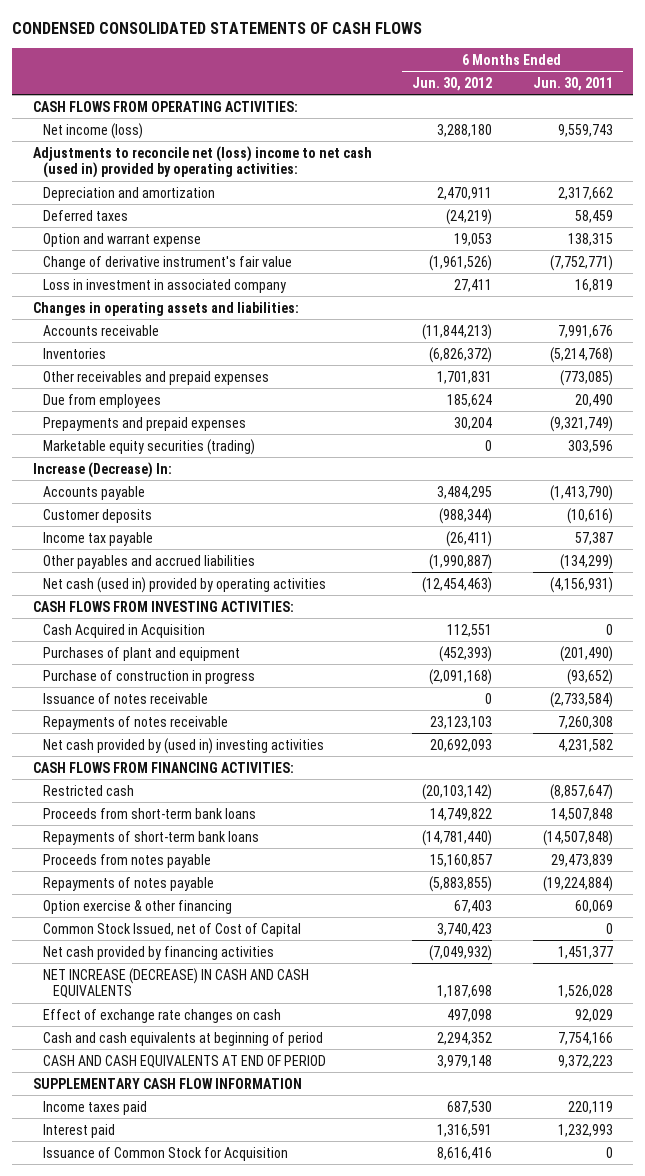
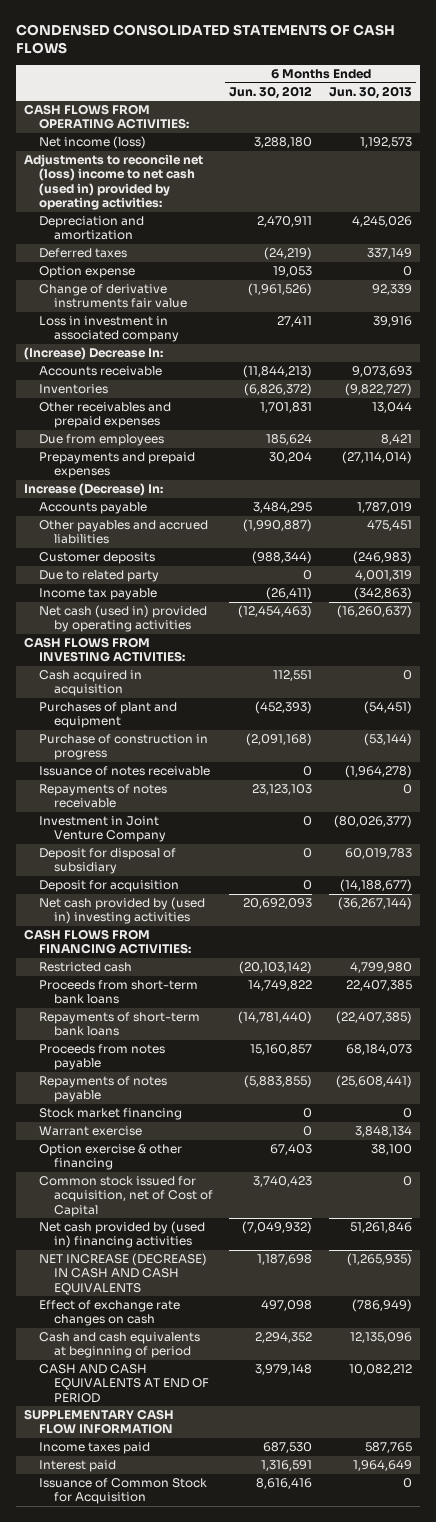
[532,76,613,91] Jun. 30, 2011 -> none
none -> [328,85,412,99] Jun. 30, 2013
[42,232,201,247] Option and warrant expense -> [39,266,136,279] Option expense
[42,255,292,270] Change of derivative instrument's fair value -> [39,284,187,309] Change of derivative instruments fair value
[32,301,299,316] Changes in operating assets and liabilities: -> none
none -> [24,347,164,361] (Increase) Decrease In:
[42,438,255,455] Marketable equity securities (trading) -> none
[42,554,255,569] Other payables and accrued liabilities -> [39,520,209,545] Other payables and accrued liabilities
none -> [39,570,160,583] Due to related party
[42,623,205,638] Cash Acquired in Acquisition -> [39,670,143,697] Cash acquired in acquisition
none -> [39,816,166,843] Investment in Joint Venture Company
none -> [39,848,177,875] Deposit for disposal of subsidiary
none -> [39,880,180,893] Deposit for acquisition
none -> [39,1108,183,1121] Stock market financing
none -> [39,1126,143,1137] Warrant exercise
[42,922,301,937] Common Stock Issued, net of Cost of Capital -> [39,1176,213,1217] Common stock issued for acquisition, net of Cost of Capital
[42,945,274,960] Net cash provided by financing activities -> [39,1221,206,1249] Net cash provided by (used in) financing activities

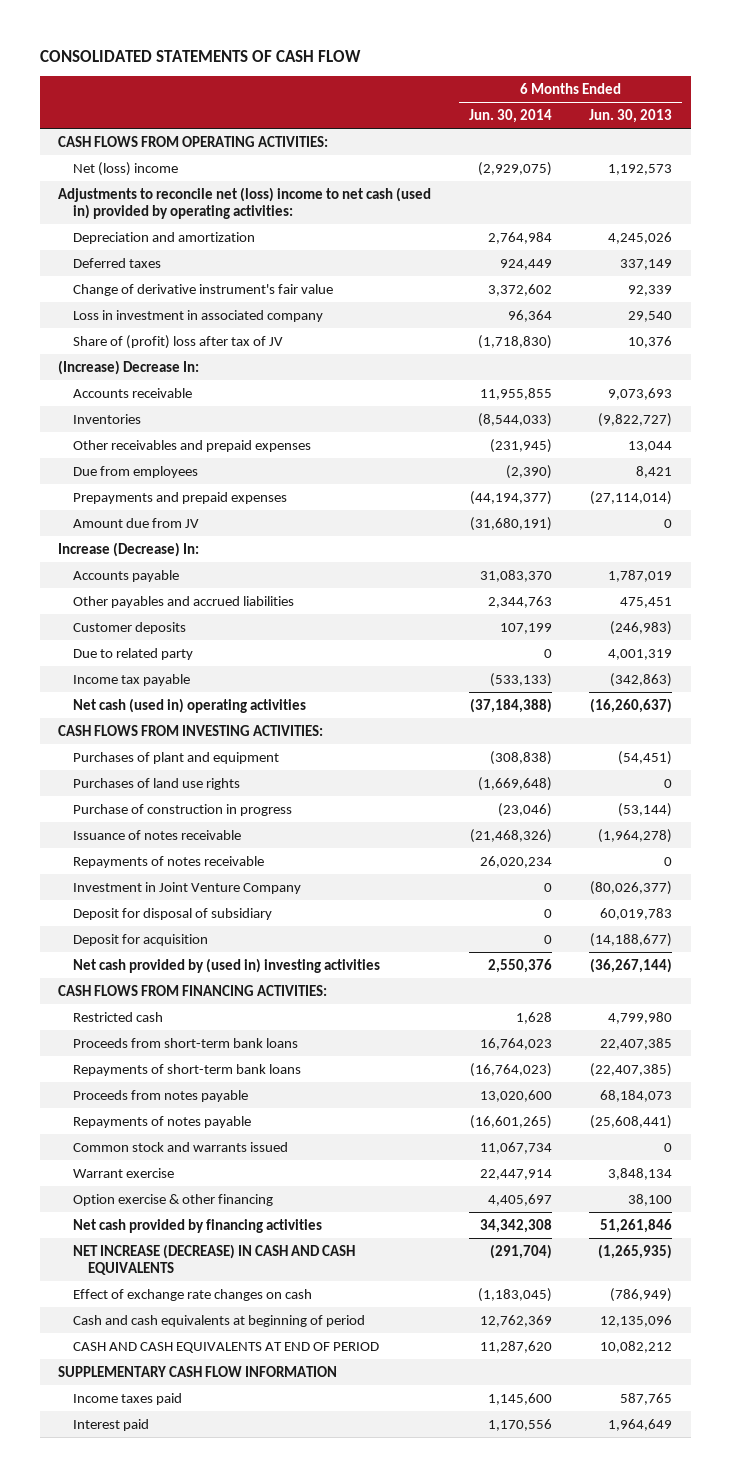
[16,23,396,55] CONDENSED CONSOLIDATED STATEMENTS OF CASH FLOWS -> [39,50,361,63] CONSOLIDATED STATEMENTS OF CASH FLOW
[229,85,313,99] Jun. 30, 2012 -> none
none -> [468,109,552,124] Jun. 30, 2014
[39,136,147,150] Net income (loss) -> [73,161,179,176] Net (loss) income
[39,266,136,279] Option expense -> none
[39,284,187,309] Change of derivative instruments fair value -> [73,283,334,296] Change of derivative instrument's fair value
[372,316,412,328] 39,916 -> [628,310,673,322] 29,540
none -> [73,334,284,349] Share of (profit) loss after tax of JV
none -> [73,517,200,528] Amount due from JV
[39,605,208,633] Net cash (used in) provided by operating activities -> [73,697,307,713] Net cash (used in) operating activities
[39,670,143,697] Cash acquired in acquisition -> none
none -> [73,777,241,790] Purchases of land use rights
[39,1108,183,1121] Stock market financing -> none
none -> [73,1141,289,1152] Common stock and warrants issued
[39,1176,213,1217] Common stock issued for acquisition, net of Cost of Capital -> none
[39,1221,206,1249] Net cash provided by (used in) financing activities -> [73,1218,323,1233] Net cash provided by financing activities
[39,1478,208,1505] Issuance of Common Stock for Acquisition -> none

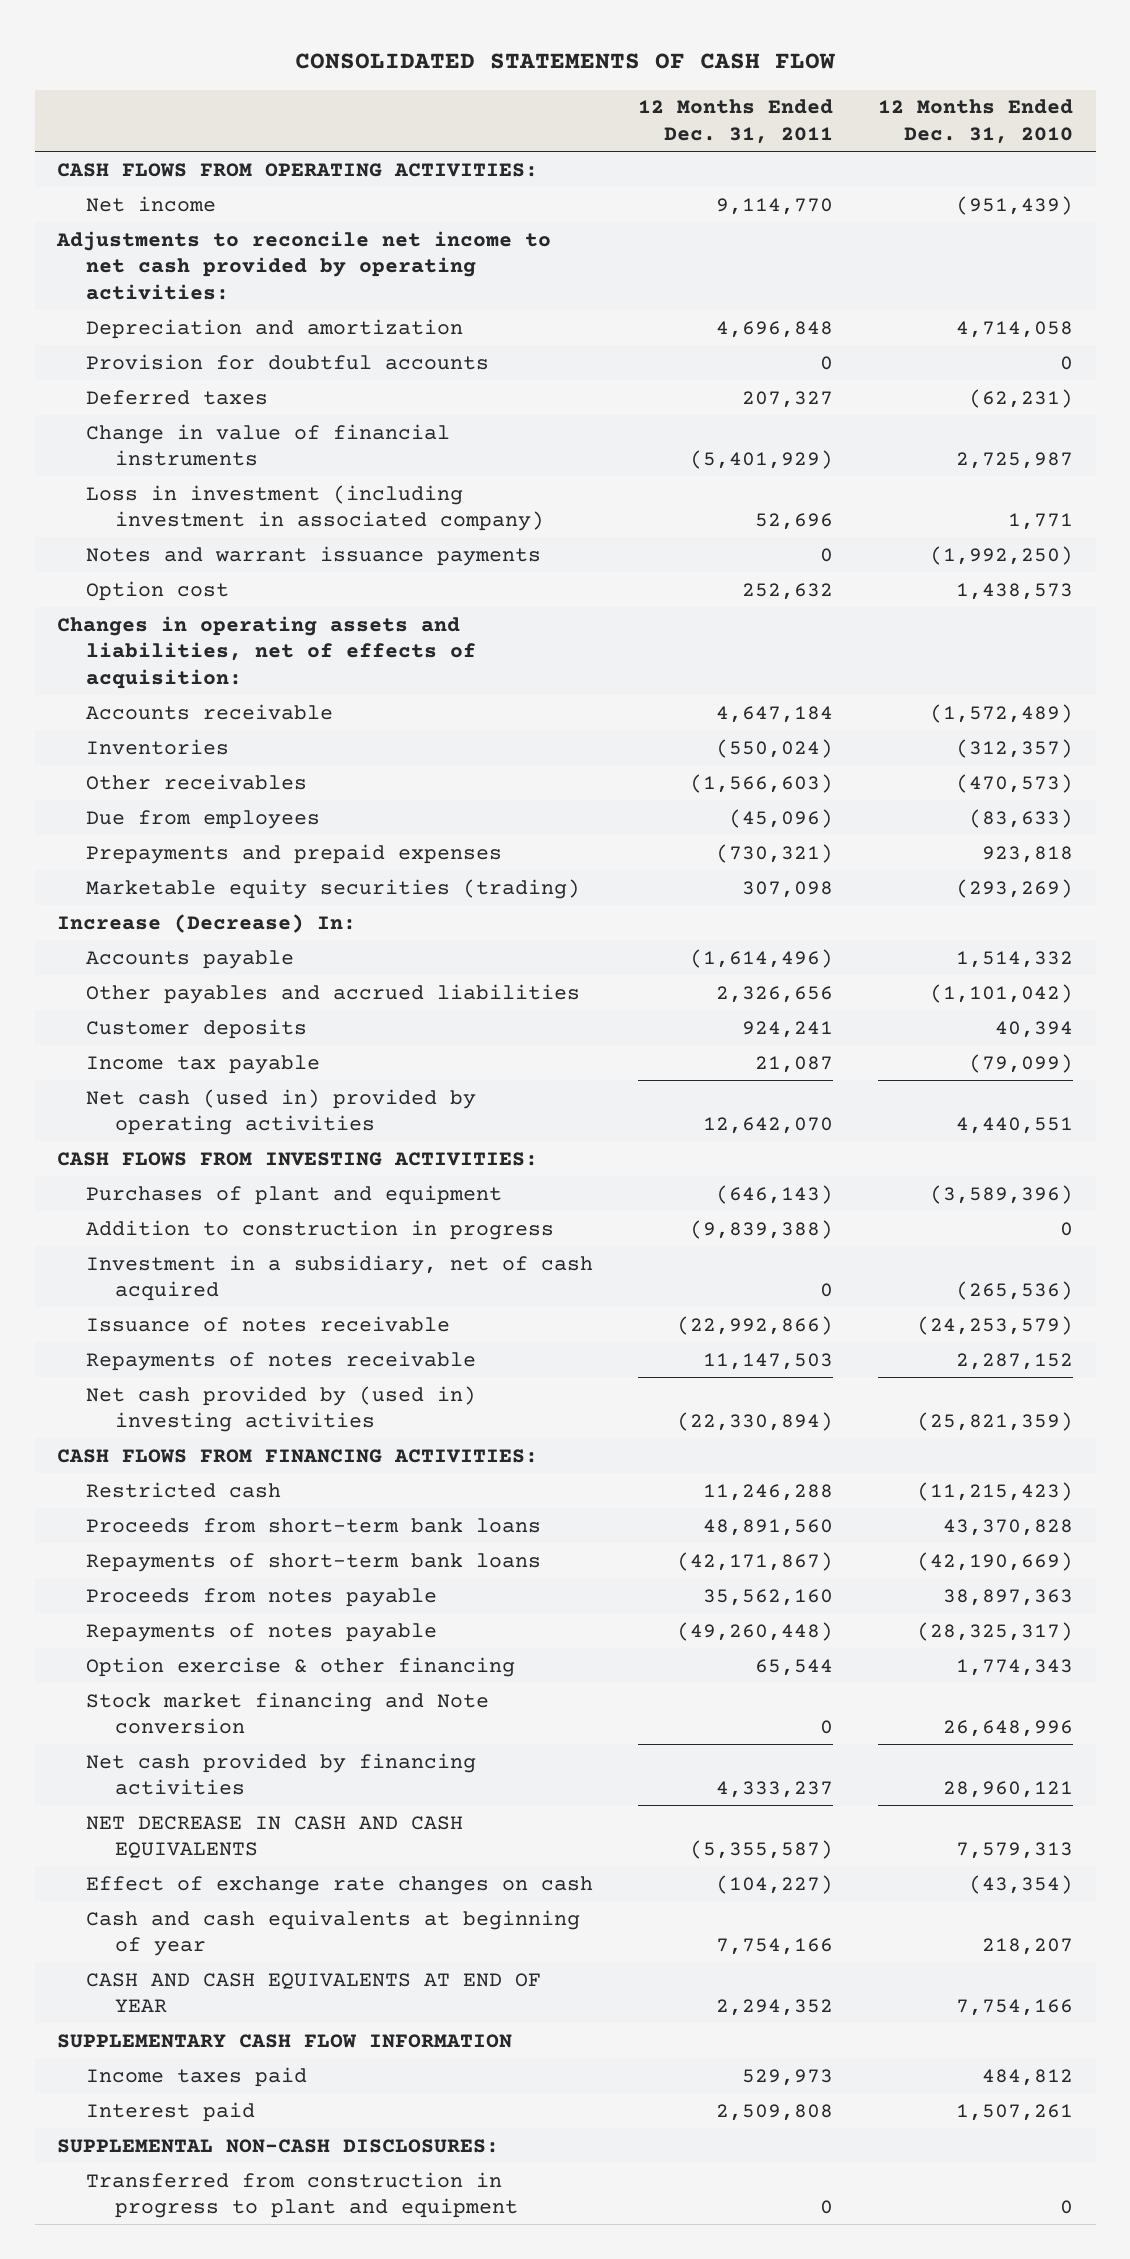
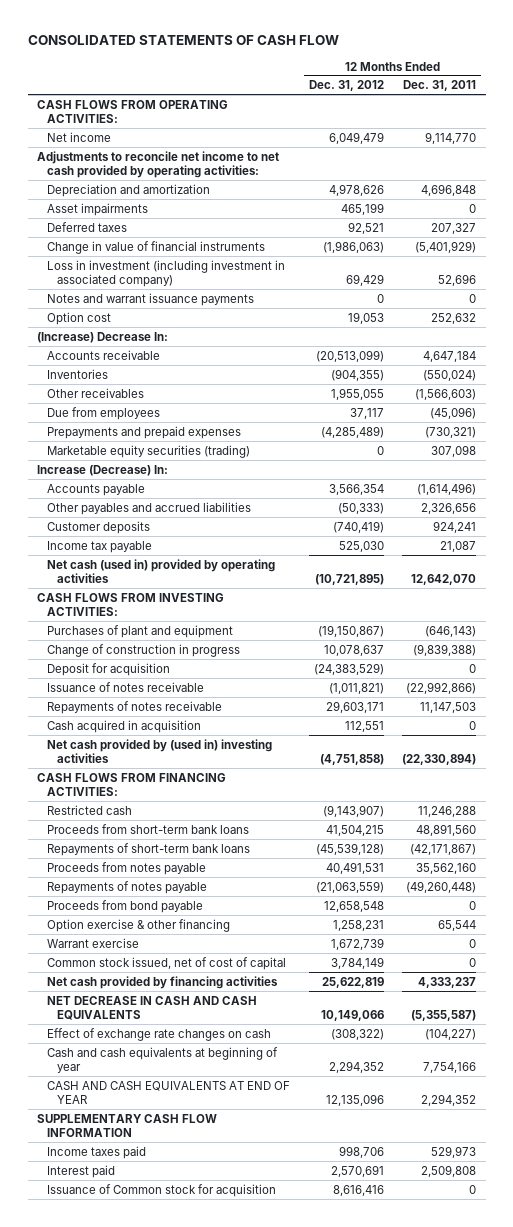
[878,99,1074,144] 12 Months Ended Dec. 31, 2010 -> none
none -> [308,80,384,92] Dec. 31, 2012
[86,353,490,370] Provision for doubtful accounts -> none
none -> [46,202,148,216] Asset impairments
[57,615,477,690] Changes in operating assets and liabilities, net of effects of acquisition: -> none
none -> [36,331,168,343] (Increase) Decrease In:
[86,1254,594,1302] Investment in a subsidiary, net of cash acquired -> none
[86,1219,555,1240] Addition to construction in progress -> [46,643,240,657] Change of construction in progress
none -> [46,662,170,676] Deposit for acquisition
none -> [46,719,201,733] Cash acquired in acquisition
none -> [46,899,203,913] Proceeds from bond payable
[86,1691,490,1735] Stock market financing and Note conversion -> none
none -> [46,937,139,948] Warrant exercise
none -> [46,956,286,970] Common stock issued, net of cost of capital
[57,2138,500,2153] SUPPLEMENTAL NON-CASH DISCLOSURES: -> none
[86,2171,519,2219] Transferred from construction in progress to plant and equipment -> none
none -> [46,1183,276,1197] Issuance of Common stock for acquisition

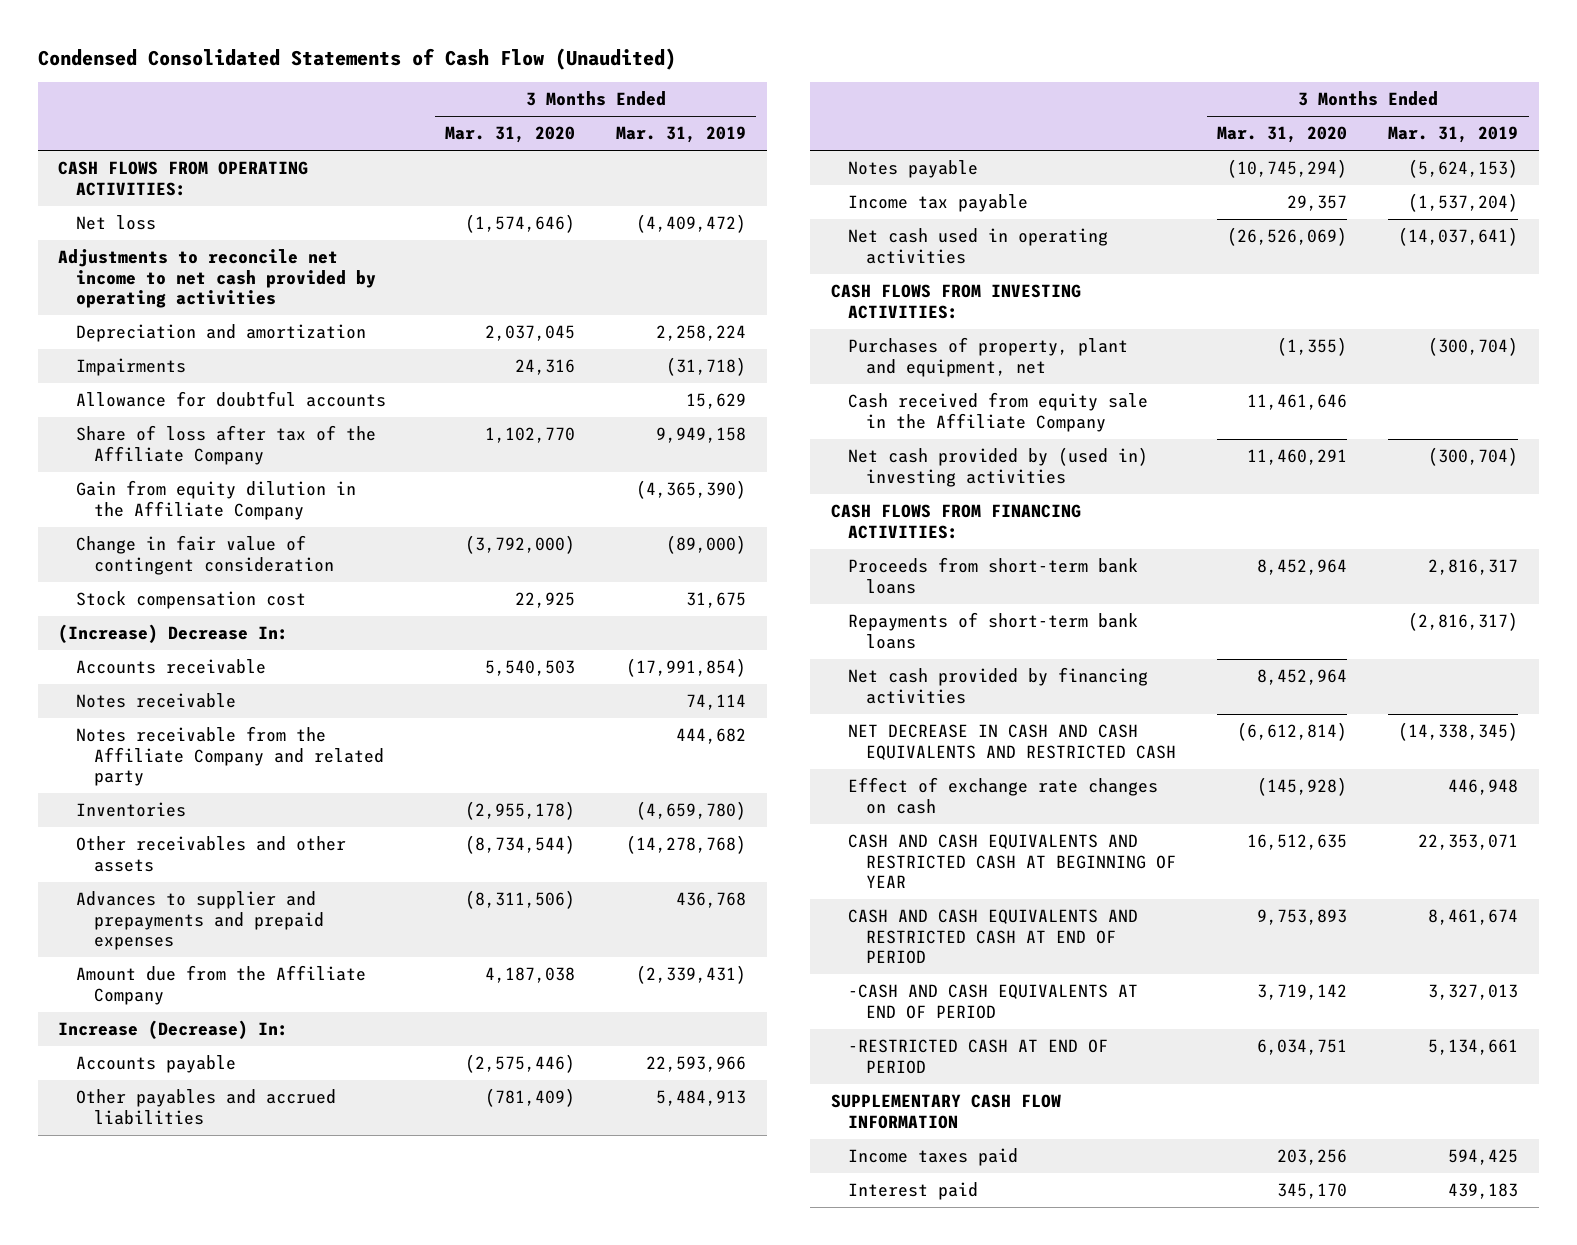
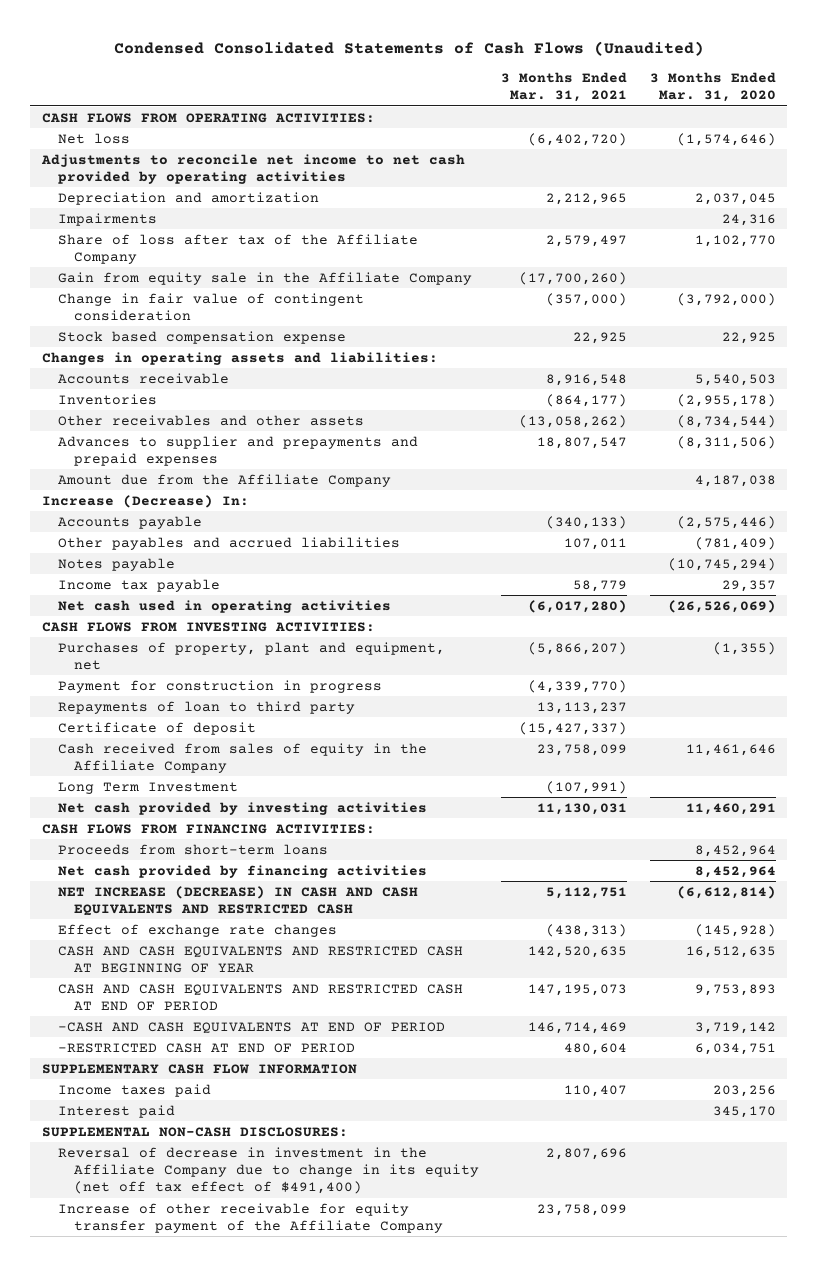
[37,47,676,70] Condensed Consolidated Statements of Cash Flow (Unaudited) -> [113,40,704,56] Condensed Consolidated Statements of Cash Flows (Unaudited)
[616,126,747,144] Mar. 31, 2019 -> none
none -> [501,72,628,103] 3 Months Ended Mar. 31, 2021
[76,391,387,408] Allowance for doubtful accounts -> none
[76,480,357,520] Gain from equity dilution in the Affiliate Company -> [57,271,472,285] Gain from equity sale in the Affiliate Company
[58,624,289,644] (Increase) Decrease In: -> none
[76,591,307,610] Stock compensation cost -> [57,330,346,344] Stock based compensation expense
none -> [41,351,438,365] Changes in operating assets and liabilities:
[76,693,237,709] Notes receivable -> none
[76,726,384,787] Notes receivable from the Affiliate Company and related party -> none
none -> [57,679,382,693] Payment for construction in progress
none -> [57,700,355,714] Repayments of loan to third party
none -> [57,721,256,735] Certificate of deposit
[848,392,1149,432] Cash received from equity sale in the Affiliate Company -> [57,742,427,773] Cash received from sales of equity in the Affiliate Company
none -> [57,781,238,794] Long Term Investment
[848,447,1149,487] Net cash provided by (used in) investing activities -> [57,801,427,815] Net cash provided by investing activities
[848,612,1139,649] Repayments of short-term bank loans -> none
[848,557,1139,594] Proceeds from short-term bank loans -> [57,843,328,855] Proceeds from short-term loans
[848,724,1176,760] NET DECREASE IN CASH AND CASH EQUIVALENTS AND RESTRICTED CASH -> [57,885,418,916] NET INCREASE (DECREASE) IN CASH AND CASH EQUIVALENTS AND RESTRICTED CASH
[848,777,1159,814] Effect of exchange rate changes on cash -> [57,923,337,937] Effect of exchange rate changes
none -> [41,1126,348,1137] SUPPLEMENTAL NON-CASH DISCLOSURES:
none -> [57,1146,480,1195] Reversal of decrease in investment in the Affiliate Company due to change in its equity (net off tax effect of $491,400)
none -> [57,1202,444,1233] Increase of other receivable for equity transfer payment of the Affiliate Company

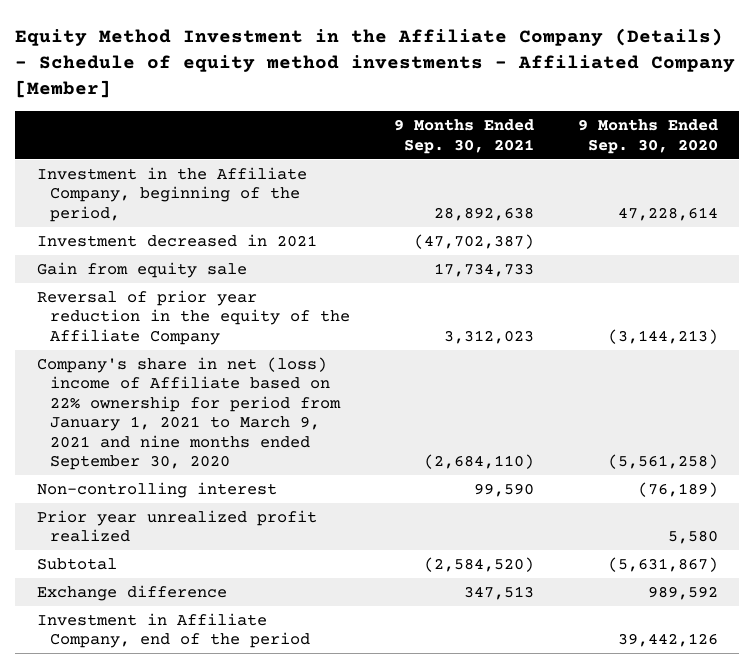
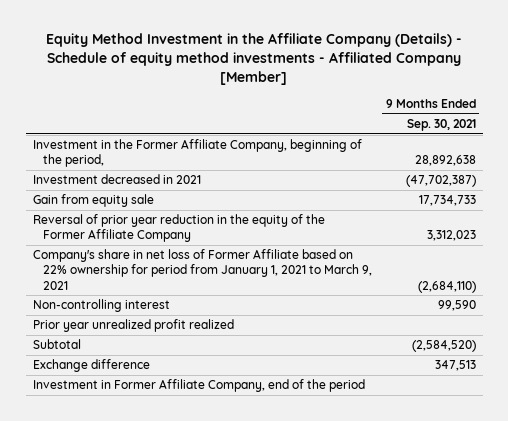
[577,119,718,154] 9 Months Ended Sep. 30, 2020 -> none
[37,166,308,222] Investment in the Affiliate Company, beginning of the period, -> [32,139,362,168] Investment in the Former Affiliate Company, beginning of the period,
[37,289,350,345] Reversal of prior year reduction in the equity of the Affiliate Company -> [32,214,325,243] Reversal of prior year reduction in the equity of the Former Affiliate Company
[37,356,341,471] Company's share in net (loss) income of Affiliate based on 22% ownership for period from January 1, 2021 to March 9, 2021 and nine months ended September 30, 2020 -> [32,249,372,290] Company's share in net loss of Former Affiliate based on 22% ownership for period from January 1, 2021 to March 9, 2021
[37,612,310,649] Investment in Affiliate Company, end of the period -> [32,379,365,393] Investment in Former Affiliate Company, end of the period

